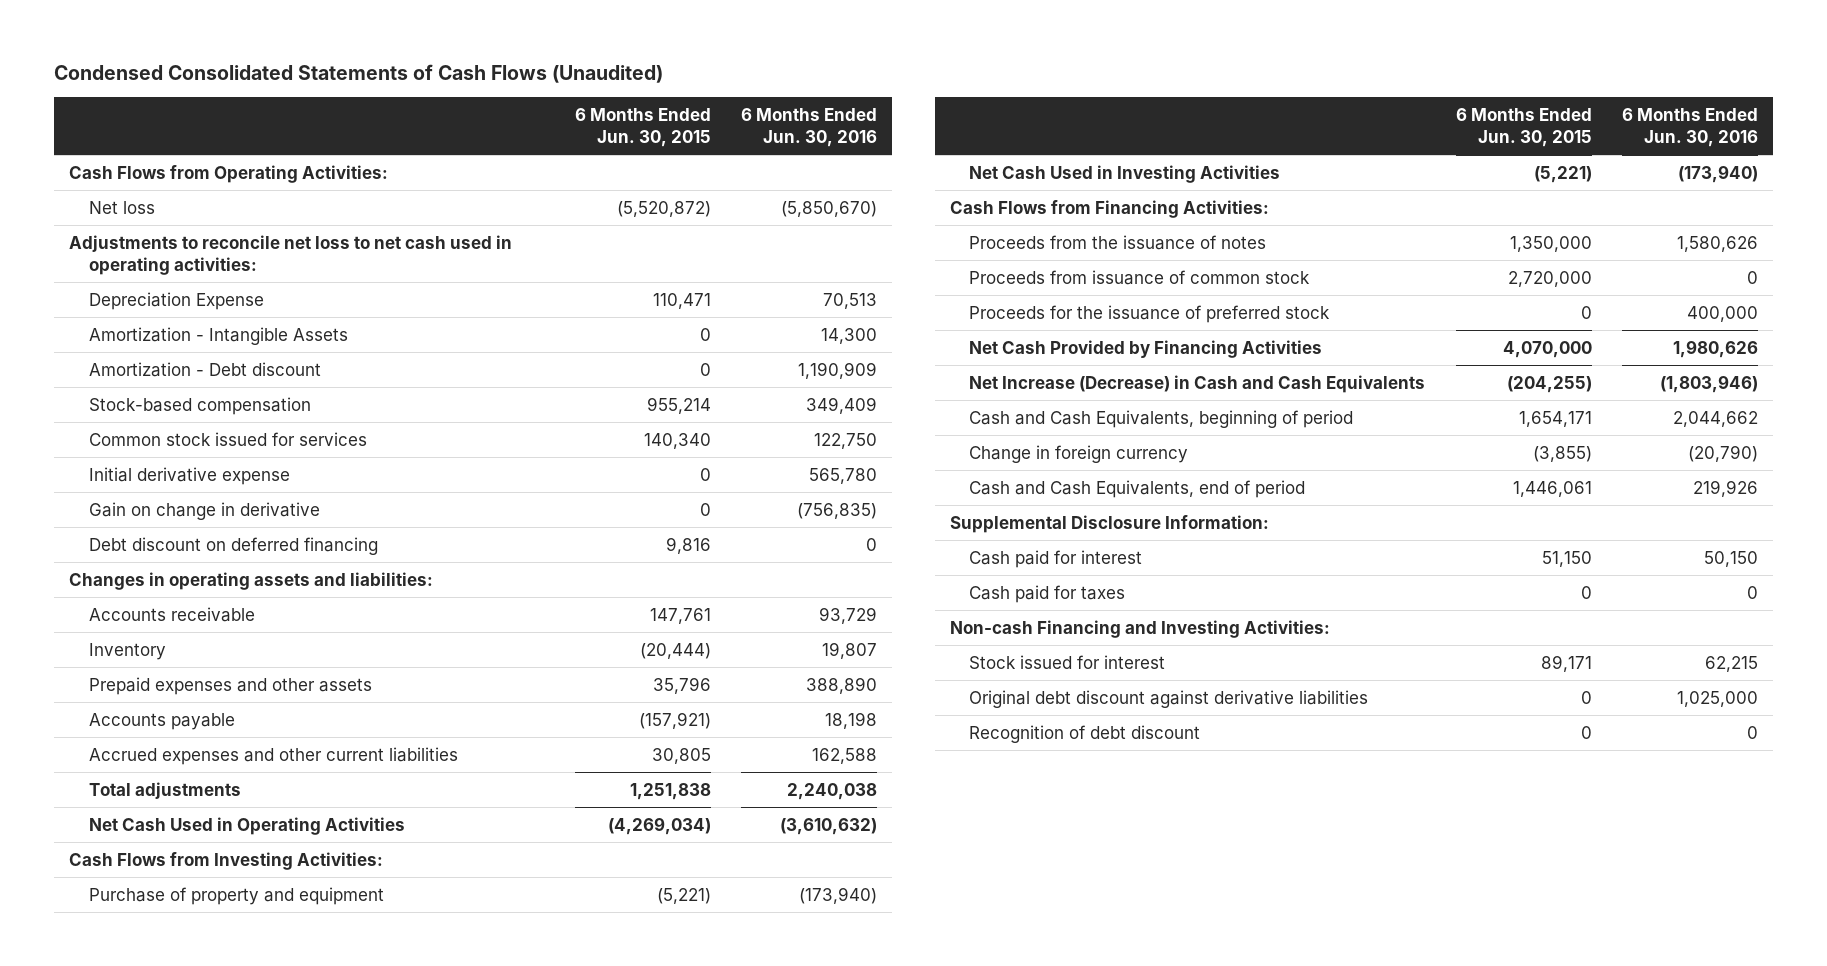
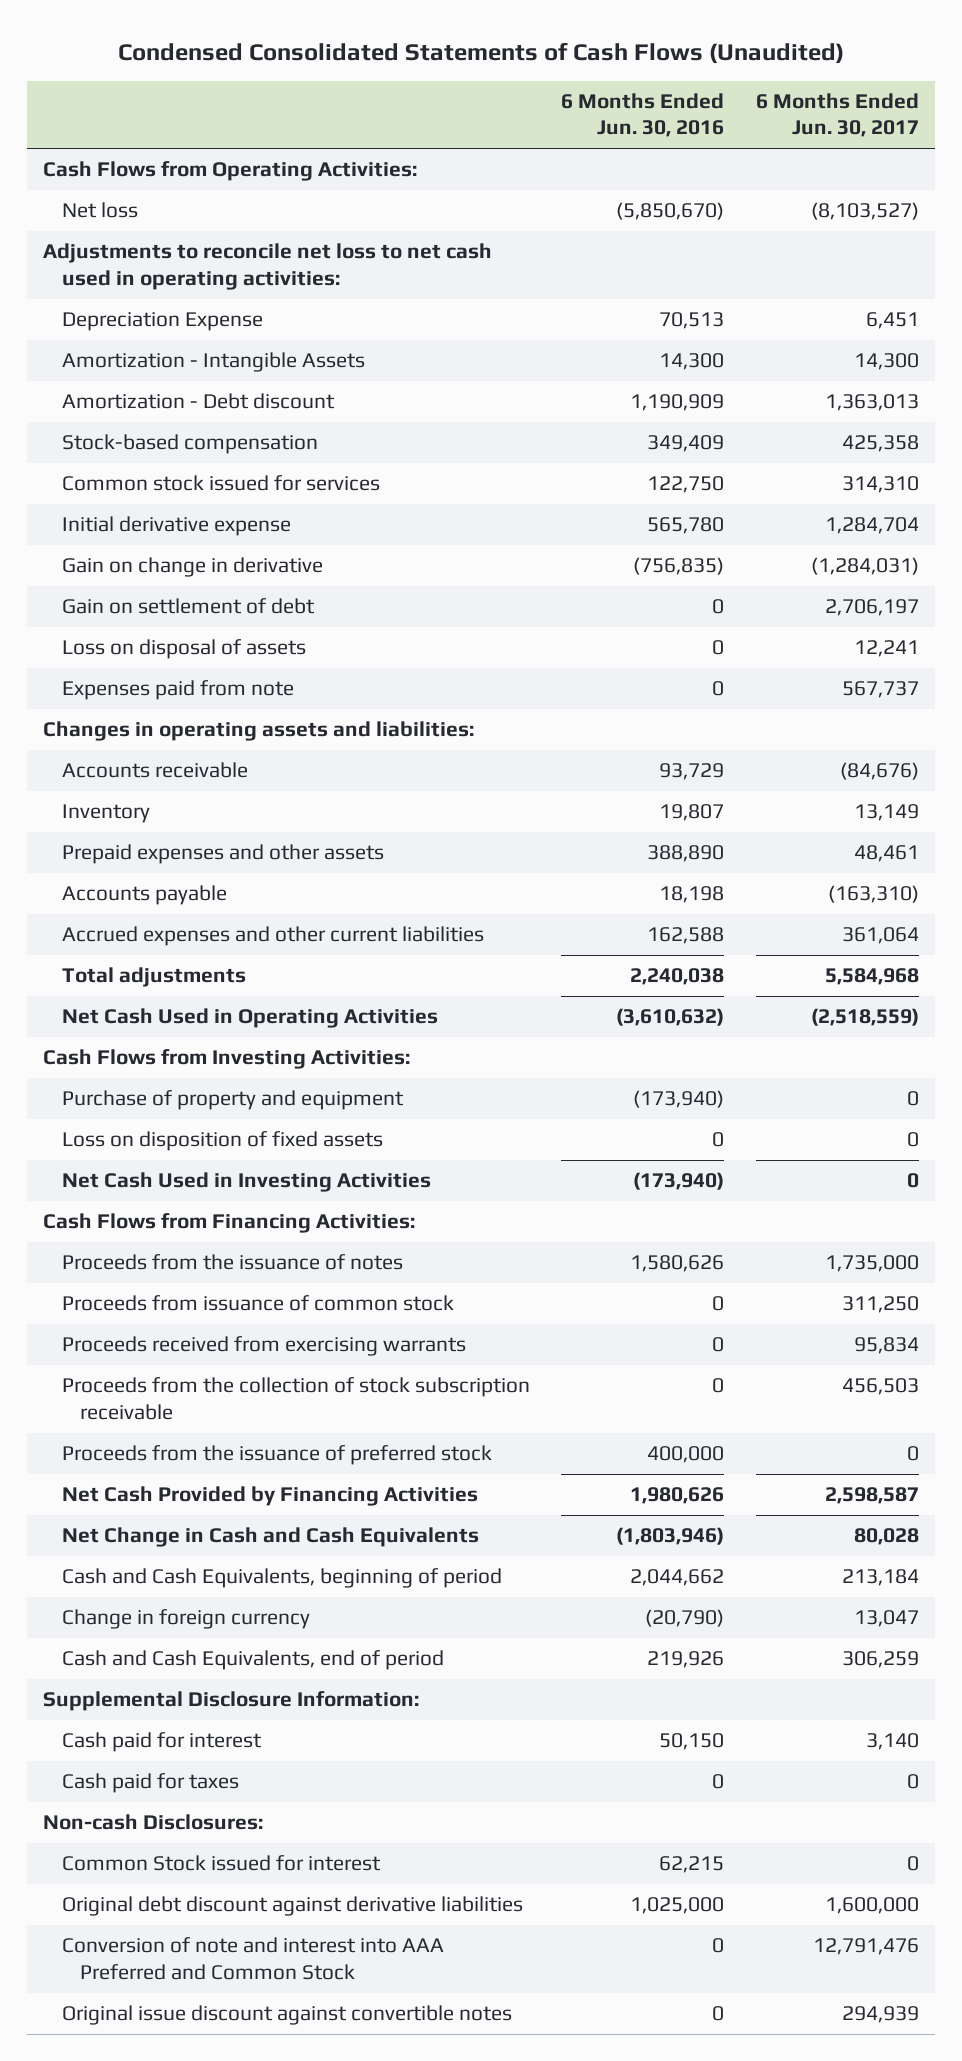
[574,108,711,147] 6 Months Ended Jun. 30, 2015 -> none
none -> [756,92,920,138] 6 Months Ended Jun. 30, 2017
[88,536,378,555] Debt discount on deferred financing -> none
none -> [61,598,315,615] Gain on settlement of debt
none -> [61,639,306,660] Loss on disposal of assets
none -> [61,680,294,701] Expenses paid from note
none -> [61,1131,383,1152] Loss on disposition of fixed assets
none -> [61,1336,466,1357] Proceeds received from exercising warrants
none -> [61,1377,530,1420] Proceeds from the collection of stock subscription receivable
[969,304,1331,323] Proceeds for the issuance of preferred stock -> [61,1445,492,1466] Proceeds from the issuance of preferred stock
[969,374,1426,393] Net Increase (Decrease) in Cash and Cash Equivalents -> [61,1527,479,1548] Net Change in Cash and Cash Equivalents
[949,619,1330,638] Non-cash Financing and Investing Activities: -> [43,1814,264,1831] Non-cash Disclosures:
[969,654,1166,669] Stock issued for interest -> [61,1855,381,1872] Common Stock issued for interest
[969,724,1201,743] Recognition of debt discount -> none
none -> [61,1937,444,1980] Conversion of note and interest into AAA Preferred and Common Stock
none -> [61,2005,512,2026] Original issue discount against convertible notes

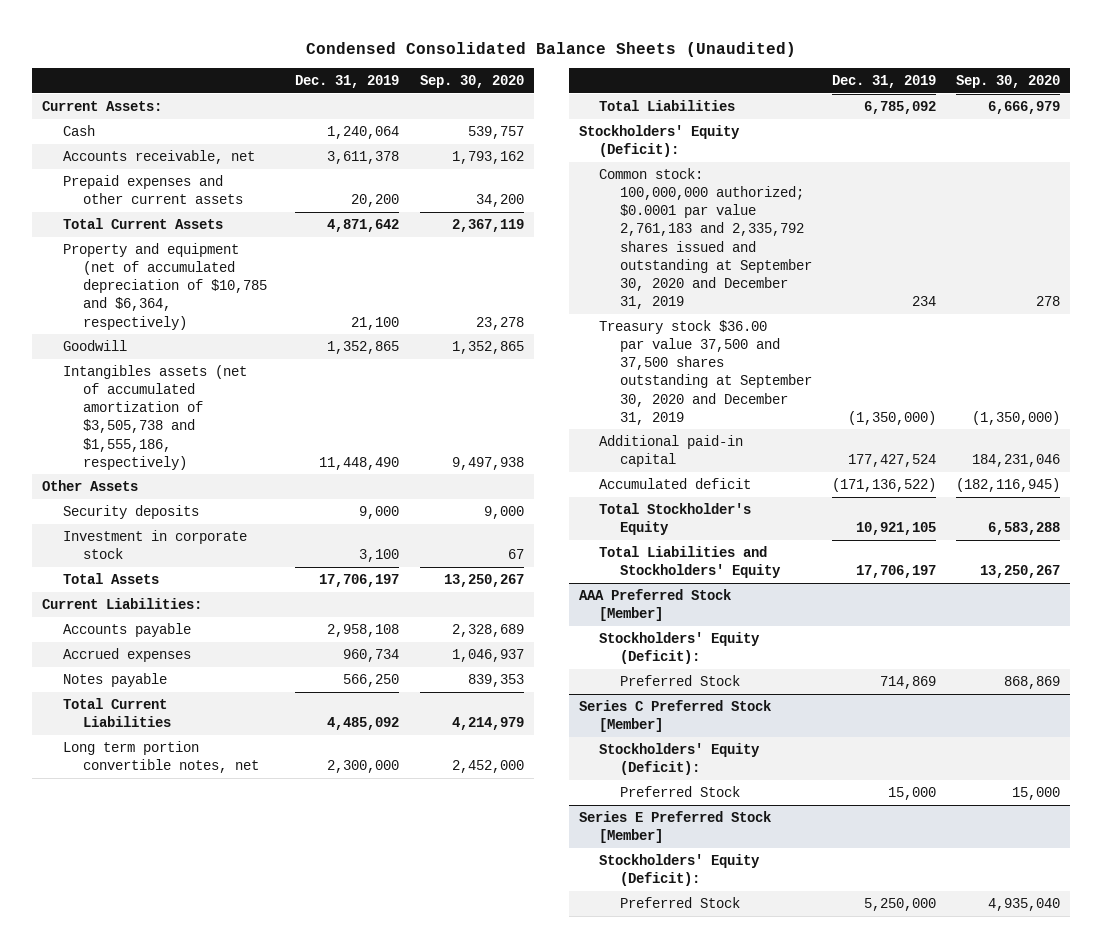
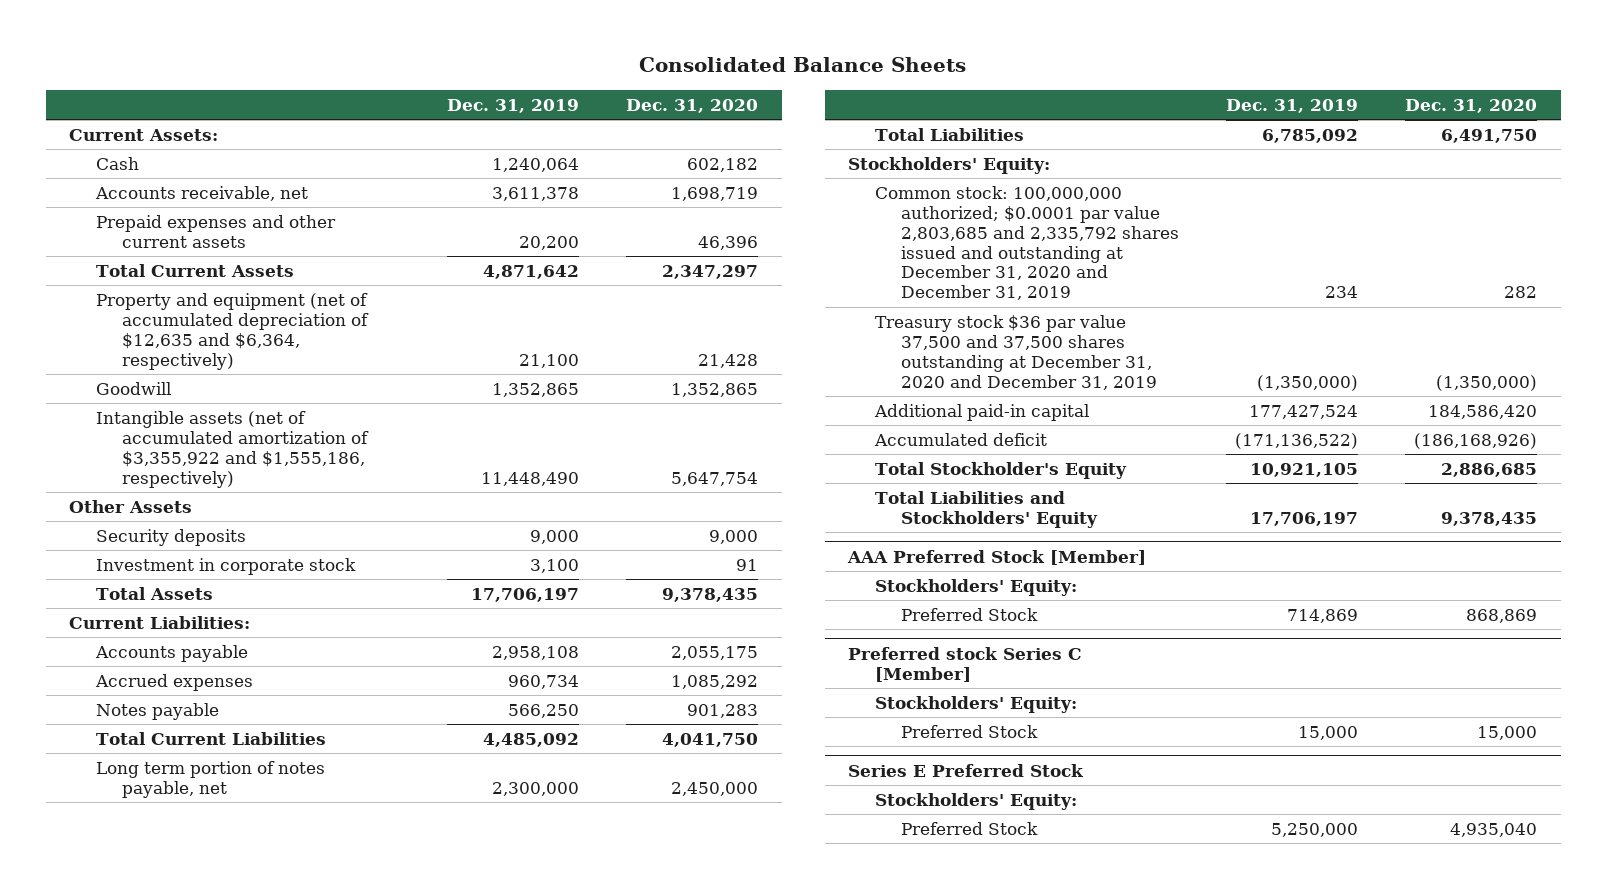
[306,41,797,57] Condensed Consolidated Balance Sheets (Unaudited) -> [639,57,967,73] Consolidated Balance Sheets
[419,74,524,88] Sep. 30, 2020 -> none
none -> [626,98,759,113] Dec. 31, 2020
[62,242,268,330] Property and equipment (net of accumulated depreciation of $10,785 and $6,364, respectively) -> [95,293,370,370] Property and equipment (net of accumulated depreciation of $12,635 and $6,364, respectively)
[62,364,247,470] Intangibles assets (net of accumulated amortization of $3,505,738 and $1,555,186, respectively) -> [95,411,370,488] Intangible assets (net of accumulated amortization of $3,355,922 and $1,555,186, respectively)
[62,740,260,774] Long term portion convertible notes, net -> [95,761,325,798] Long term portion of notes payable, net
[578,124,740,158] Stockholders' Equity (Deficit): -> [848,157,1051,175] Stockholders' Equity:
[599,167,812,310] Common stock: 100,000,000 authorized; $0.0001 par value 2,761,183 and 2,335,792 shares issued and outstanding at September 30, 2020 and December 31, 2019 -> [874,186,1180,301] Common stock: 100,000,000 authorized; $0.0001 par value 2,803,685 and 2,335,792 shares issued and outstanding at December 31, 2020 and December 31, 2019
[599,319,812,425] Treasury stock $36.00 par value 37,500 and 37,500 shares outstanding at September 30, 2020 and December 31, 2019 -> [874,315,1158,390] Treasury stock $36 par value 37,500 and 37,500 shares outstanding at December 31, 2020 and December 31, 2019
[599,631,761,665] Stockholders' Equity (Deficit): -> [874,579,1077,597] Stockholders' Equity:
[578,699,771,733] Series C Preferred Stock [Member] -> [848,646,1083,682] Preferred stock Series C [Member]
[599,742,761,776] Stockholders' Equity (Deficit): -> [874,696,1077,714] Stockholders' Equity:
[578,810,771,844] Series E Preferred Stock [Member] -> [848,763,1085,777] Series E Preferred Stock
[599,853,761,887] Stockholders' Equity (Deficit): -> [874,793,1077,811] Stockholders' Equity:

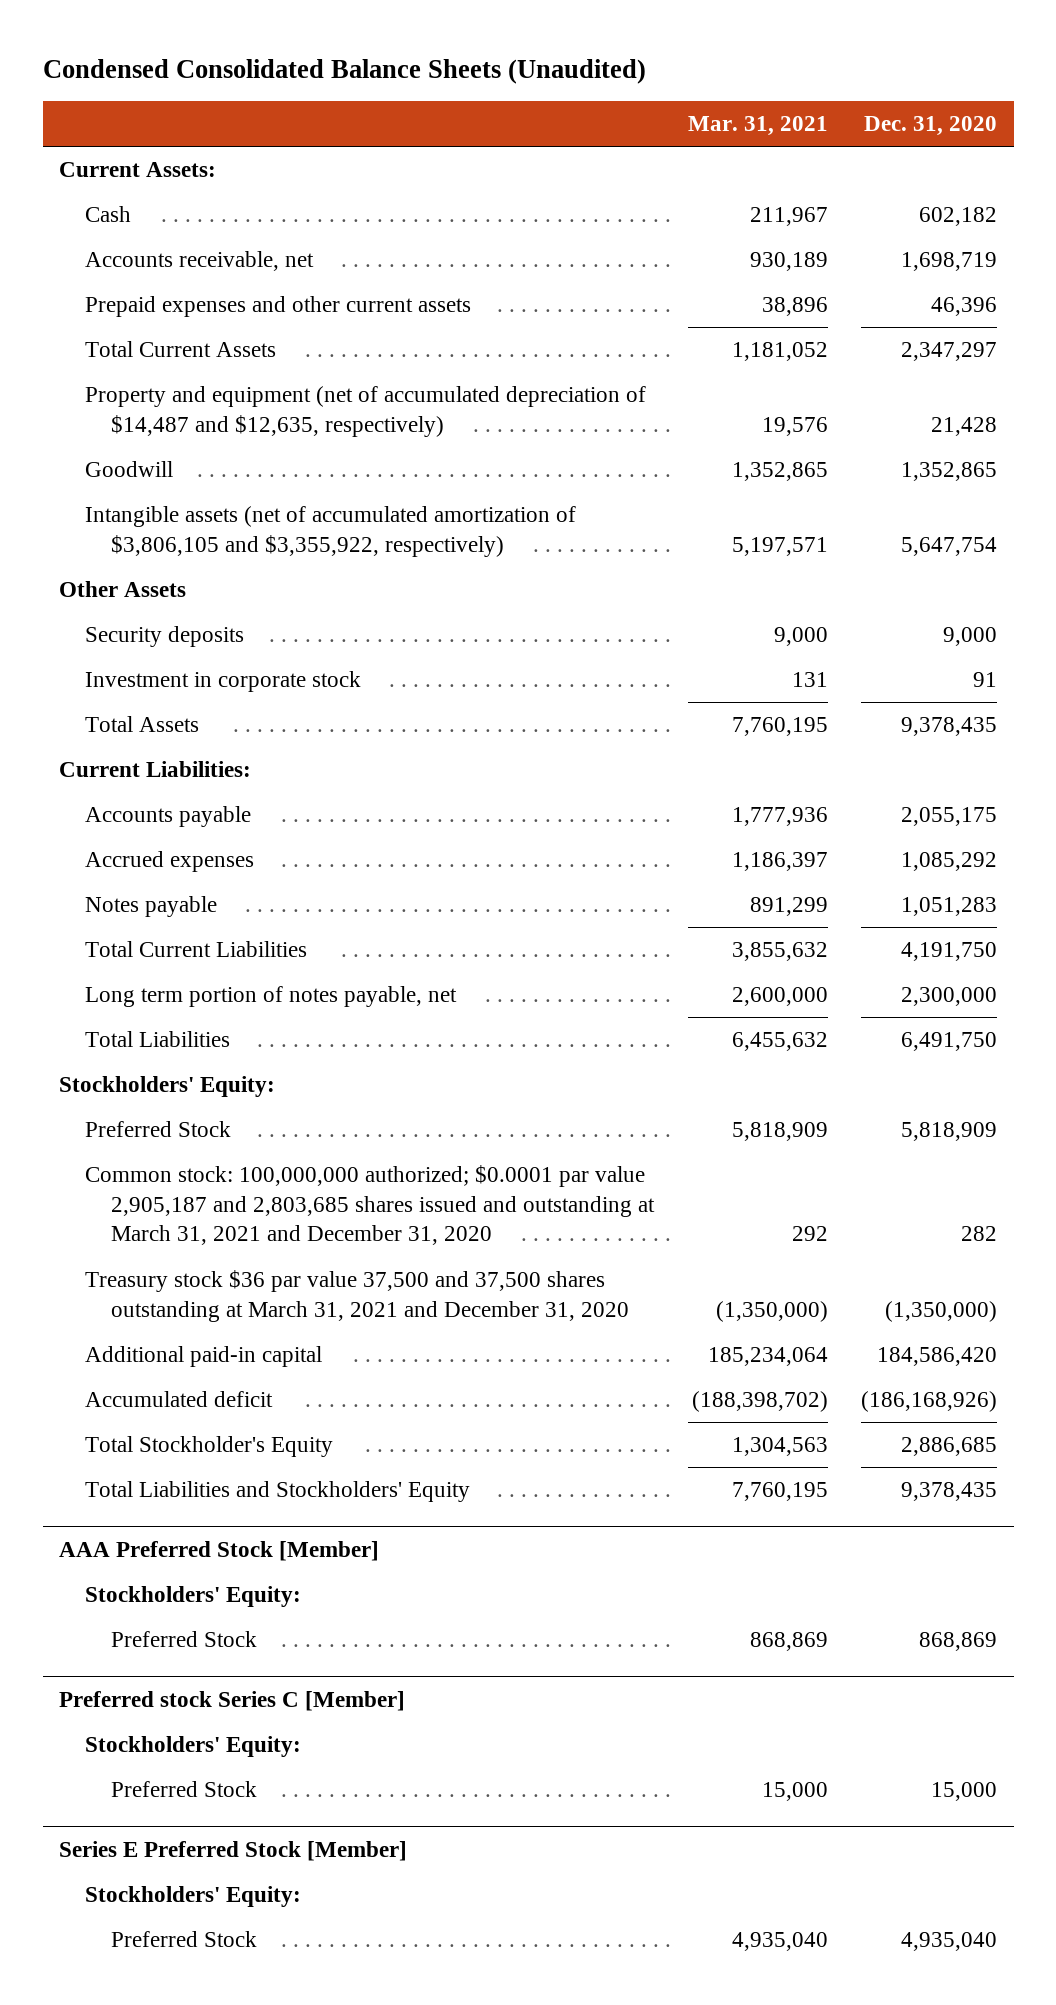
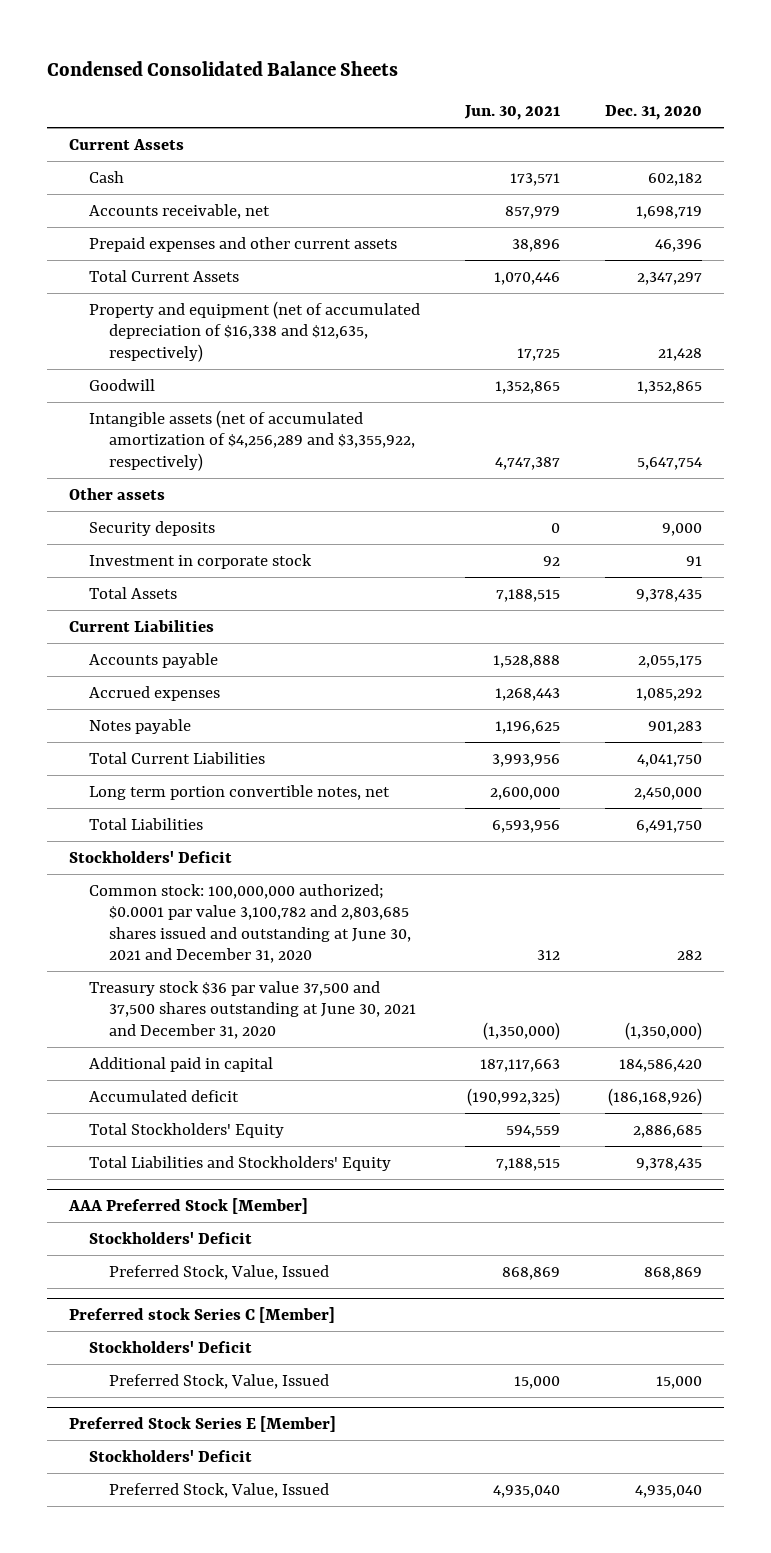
[42,59,646,85] Condensed Consolidated Balance Sheets (Unaudited) -> [46,60,398,76] Condensed Consolidated Balance Sheets
[687,116,828,137] Mar. 31, 2021 -> none
none -> [464,105,561,121] Jun. 30, 2021
[59,162,217,178] Current Assets: -> [69,138,185,150] Current Assets
[85,386,647,437] Property and equipment (net of accumulated depreciation of $14,487 and $12,635, respectively) -> [89,300,421,362] Property and equipment (net of accumulated depreciation of $16,338 and $12,635, respectively)
[85,506,577,557] Intangible assets (net of accumulated amortization of $3,806,105 and $3,355,922, respectively) -> [89,409,416,471] Intangible assets (net of accumulated amortization of $4,256,289 and $3,355,922, respectively)
[59,581,187,598] Other Assets -> [69,487,166,500] Other assets
[59,761,252,778] Current Liabilities: -> [69,619,215,632] Current Liabilities
[901,897,998,917] 1,051,283 -> [647,720,702,734] 901,283
[901,942,998,962] 4,191,750 -> [636,753,702,767] 4,041,750
[85,986,458,1008] Long term portion of notes payable, net -> [89,784,391,800] Long term portion convertible notes, net
[901,987,998,1007] 2,300,000 -> [633,786,702,800] 2,450,000
[85,1121,232,1138] Preferred Stock -> none
[59,1076,276,1098] Stockholders' Equity: -> [69,850,233,863] Stockholders' Deficit
[85,1165,656,1246] Common stock: 100,000,000 authorized; $0.0001 par value 2,905,187 and 2,803,685 shares issued and outstanding at March 31, 2021 and December 31, 2020 -> [89,883,412,964] Common stock: 100,000,000 authorized; $0.0001 par value 3,100,782 and 2,803,685 shares issued and outstanding at June 30, 2021 and December 31, 2020
[85,1270,630,1322] Treasury stock $36 par value 37,500 and 37,500 shares outstanding at March 31, 2021 and December 31, 2020 -> [89,980,417,1039] Treasury stock $36 par value 37,500 and 37,500 shares outstanding at June 30, 2021 and December 31, 2020
[85,1346,323,1368] Additional paid-in capital -> [89,1056,274,1072] Additional paid in capital
[85,1436,334,1458] Total Stockholder's Equity -> [89,1122,285,1138] Total Stockholders' Equity
[85,1586,302,1608] Stockholders' Equity: -> [89,1231,253,1244] Stockholders' Deficit
[111,1631,258,1648] Preferred Stock -> [109,1264,330,1280] Preferred Stock, Value, Issued
[85,1736,302,1758] Stockholders' Equity: -> [89,1340,253,1353] Stockholders' Deficit
[111,1781,258,1798] Preferred Stock -> [109,1373,330,1389] Preferred Stock, Value, Issued
[59,1840,408,1861] Series E Preferred Stock [Member] -> [69,1416,337,1433] Preferred Stock Series E [Member]
[85,1886,302,1908] Stockholders' Equity: -> [89,1449,253,1462] Stockholders' Deficit
[111,1931,258,1948] Preferred Stock -> [109,1482,330,1498] Preferred Stock, Value, Issued

